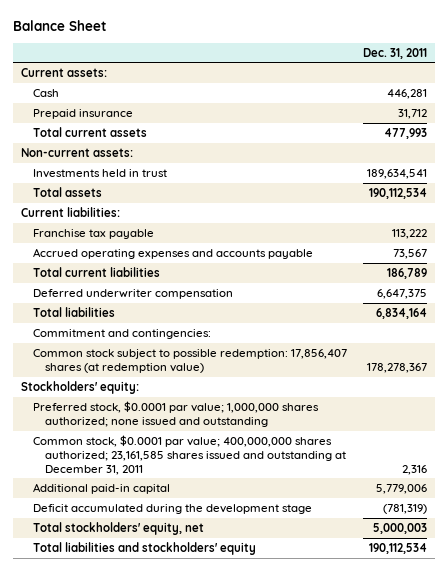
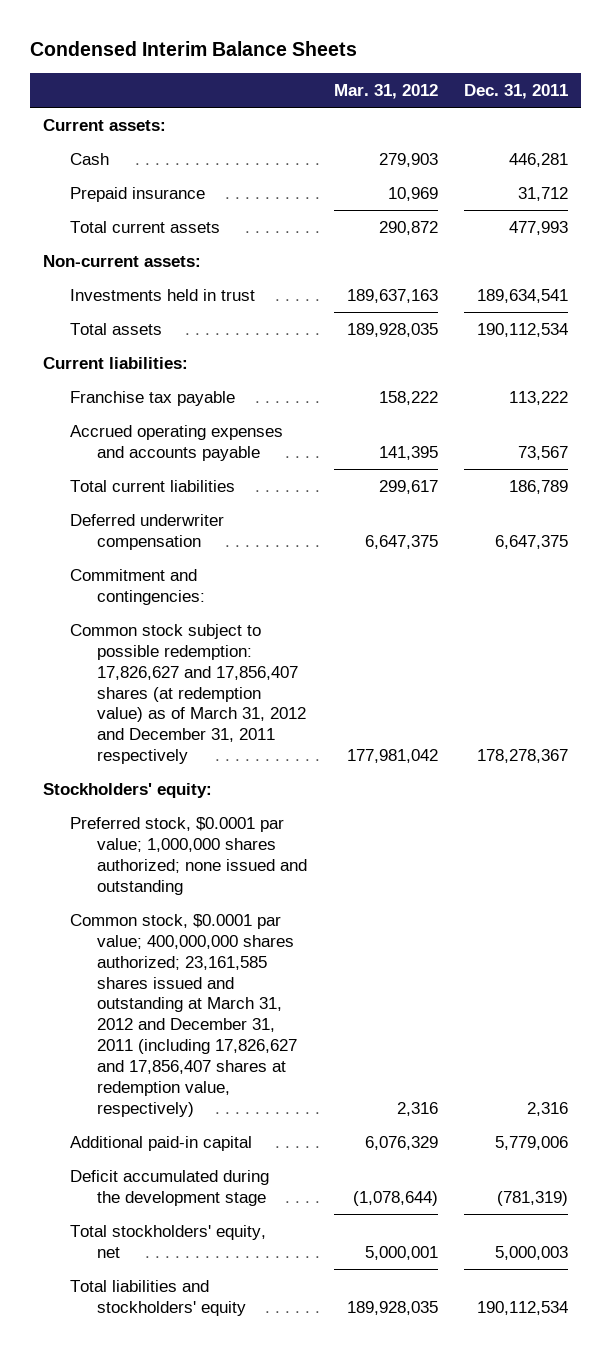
[12,19,107,31] Balance Sheet -> [29,40,357,56] Condensed Interim Balance Sheets
none -> [333,83,438,99] Mar. 31, 2012
[32,306,115,317] Total liabilities -> none
[32,348,347,373] Common stock subject to possible redemption: 17,856,407 shares (at redemption value) -> [69,623,307,765] Common stock subject to possible redemption: 17,826,627 and 17,856,407 shares (at redemption value) as of March 31, 2012 and December 31, 2011 respectively
[32,434,346,475] Common stock, $0.0001 par value; 400,000,000 shares authorized; 23,161,585 shares issued and outstanding at December 31, 2011 -> [69,913,298,1117] Common stock, $0.0001 par value; 400,000,000 shares authorized; 23,161,585 shares issued and outstanding at March 31, 2012 and December 31, 2011 (including 17,826,627 and 17,856,407 shares at redemption value, respectively)

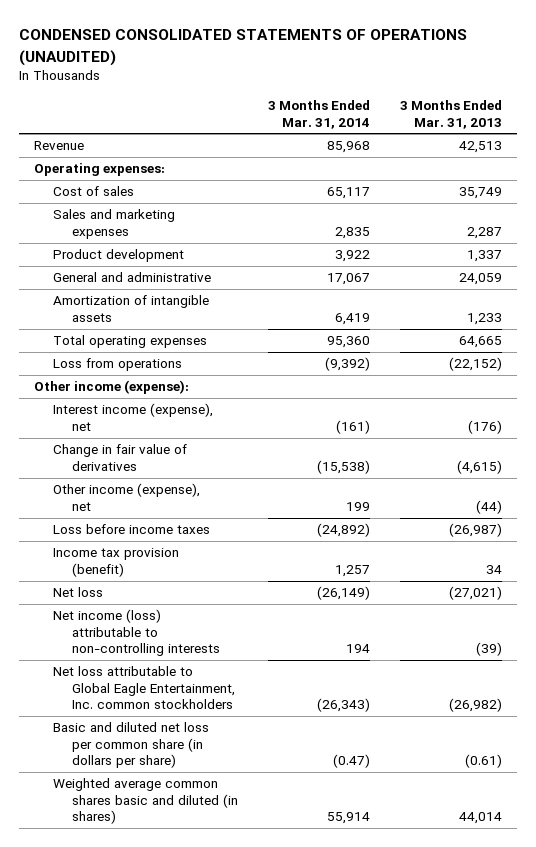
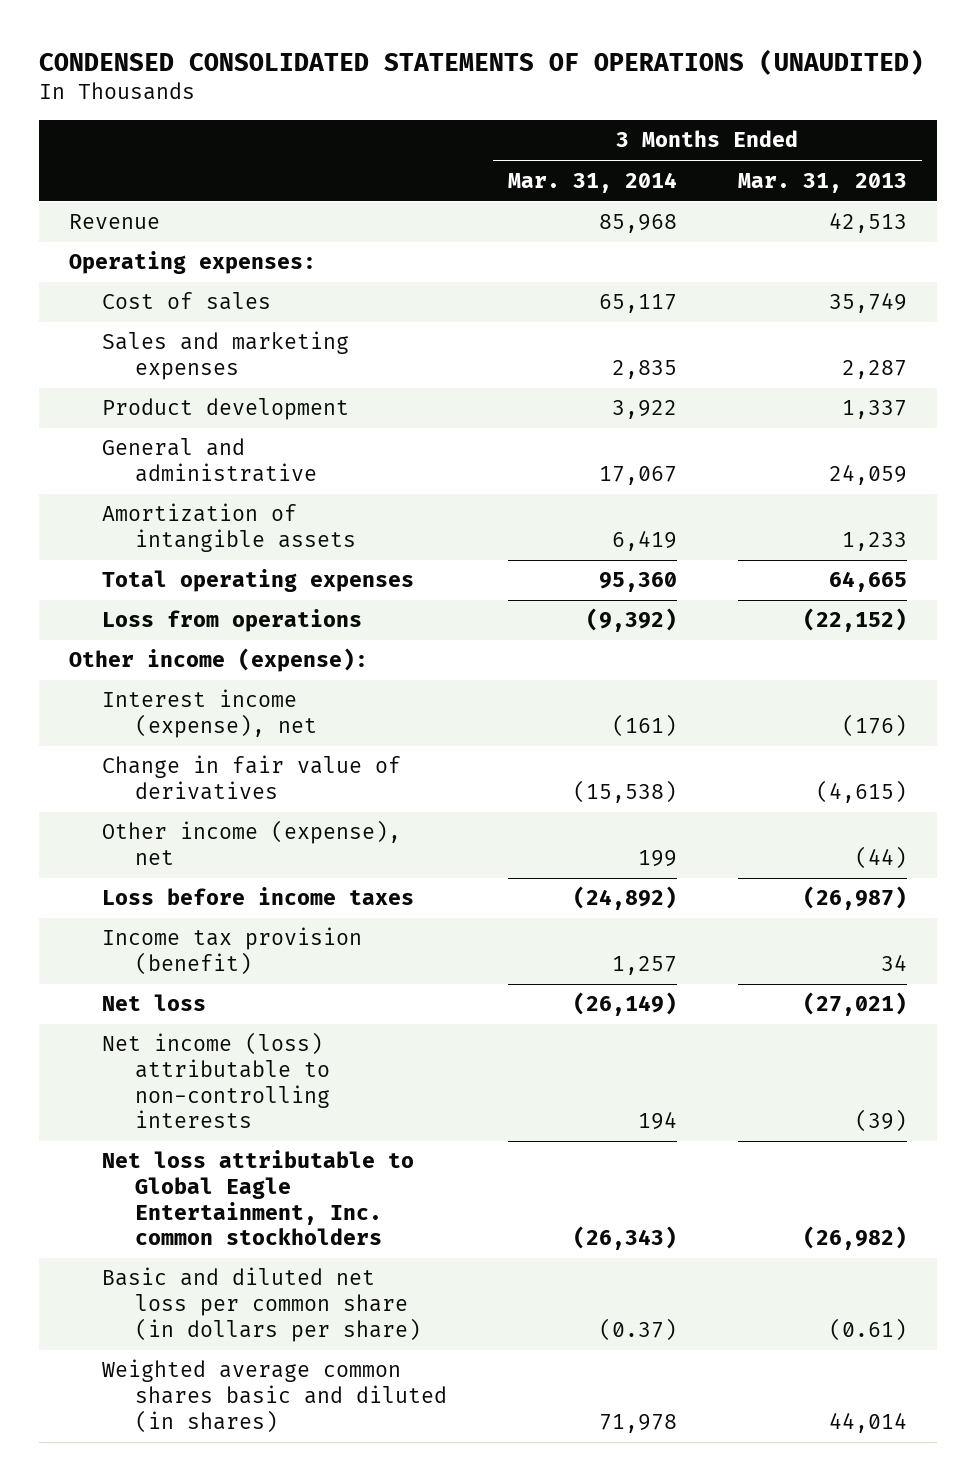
[332,754,370,769] (0.47) -> [598,1317,677,1341] (0.37)
[326,812,370,825] 55,914 -> [598,1413,677,1433] 71,978

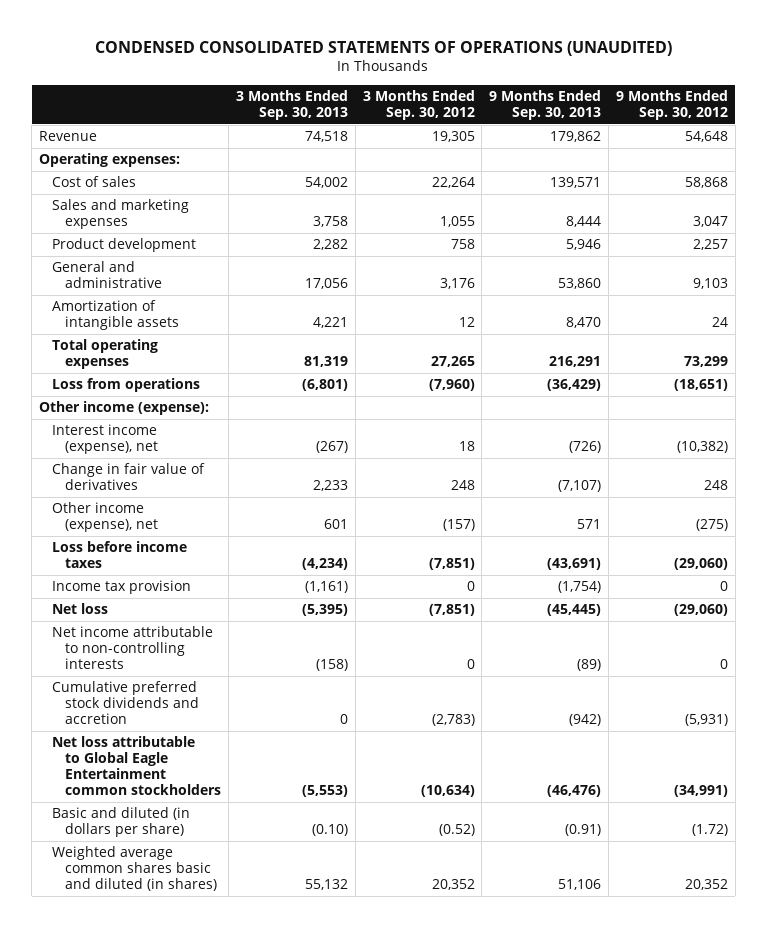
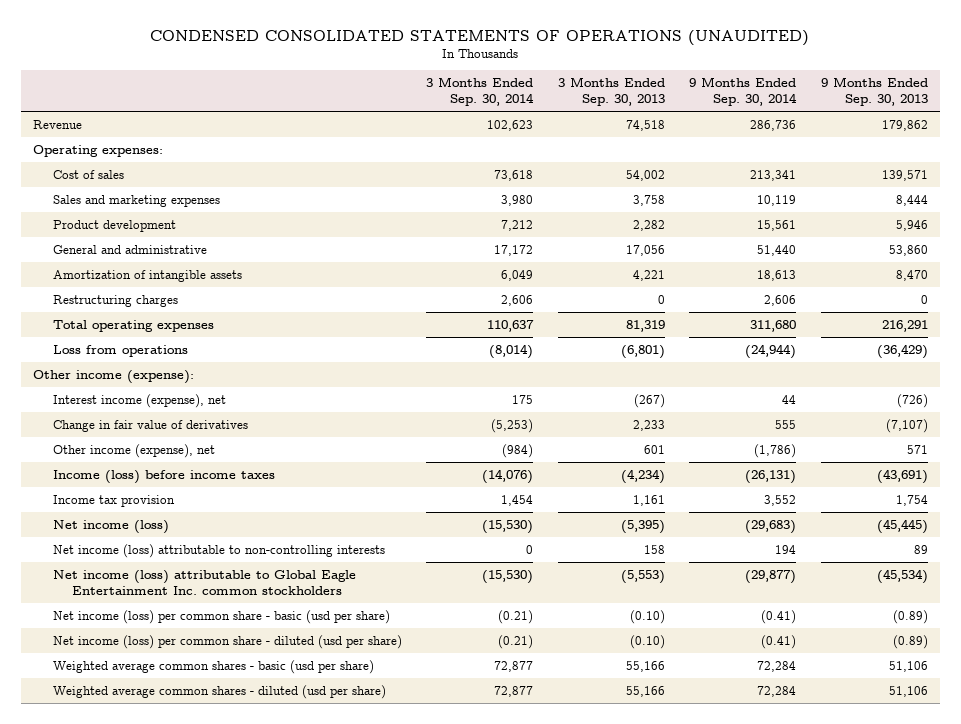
[362,90,475,121] 3 Months Ended Sep. 30, 2012 -> none
[615,90,728,121] 9 Months Ended Sep. 30, 2012 -> none
none -> [426,76,535,106] 3 Months Ended Sep. 30, 2014
none -> [689,76,798,106] 9 Months Ended Sep. 30, 2014
none -> [52,294,178,307] Restructuring charges
[52,681,200,725] Cumulative preferred stock dividends and accretion -> none
[52,807,191,838] Basic and diluted (in dollars per share) -> none
[52,846,218,892] Weighted average common shares basic and diluted (in shares) -> none
[52,541,188,569] Loss before income taxes -> [52,469,275,484] Income (loss) before income taxes
[305,581,349,594] (1,161) -> [632,494,665,506] 1,161
[558,581,602,594] (1,754) -> [895,494,928,506] 1,754
[52,603,109,615] Net loss -> [52,519,169,534] Net income (loss)
[52,626,214,670] Net income attributable to non-controlling interests -> [52,543,385,558] Net income (loss) attributable to non-controlling interests
[316,659,349,672] (158) -> [643,544,665,554] 158
[577,659,602,672] (89) -> [913,544,928,554] 89
[52,736,222,796] Net loss attributable to Global Eagle Entertainment common stockholders -> [52,569,356,595] Net income (loss) attributable to Global Eagle Entertainment Inc. common stockholders
[547,785,602,798] (46,476) -> [876,568,928,584] (45,534)
none -> [52,609,390,624] Net income (loss) per common share - basic (usd per share)
none -> [52,634,402,649] Net income (loss) per common share - diluted (usd per share)
none -> [52,659,374,674] Weighted average common shares - basic (usd per share)
none -> [52,684,386,699] Weighted average common shares - diluted (usd per share)

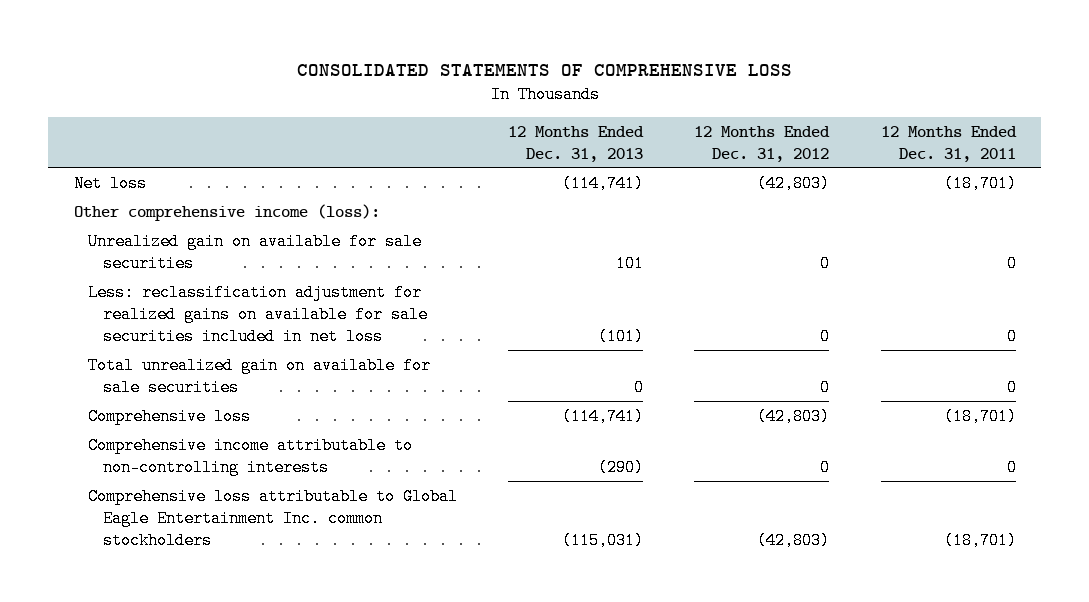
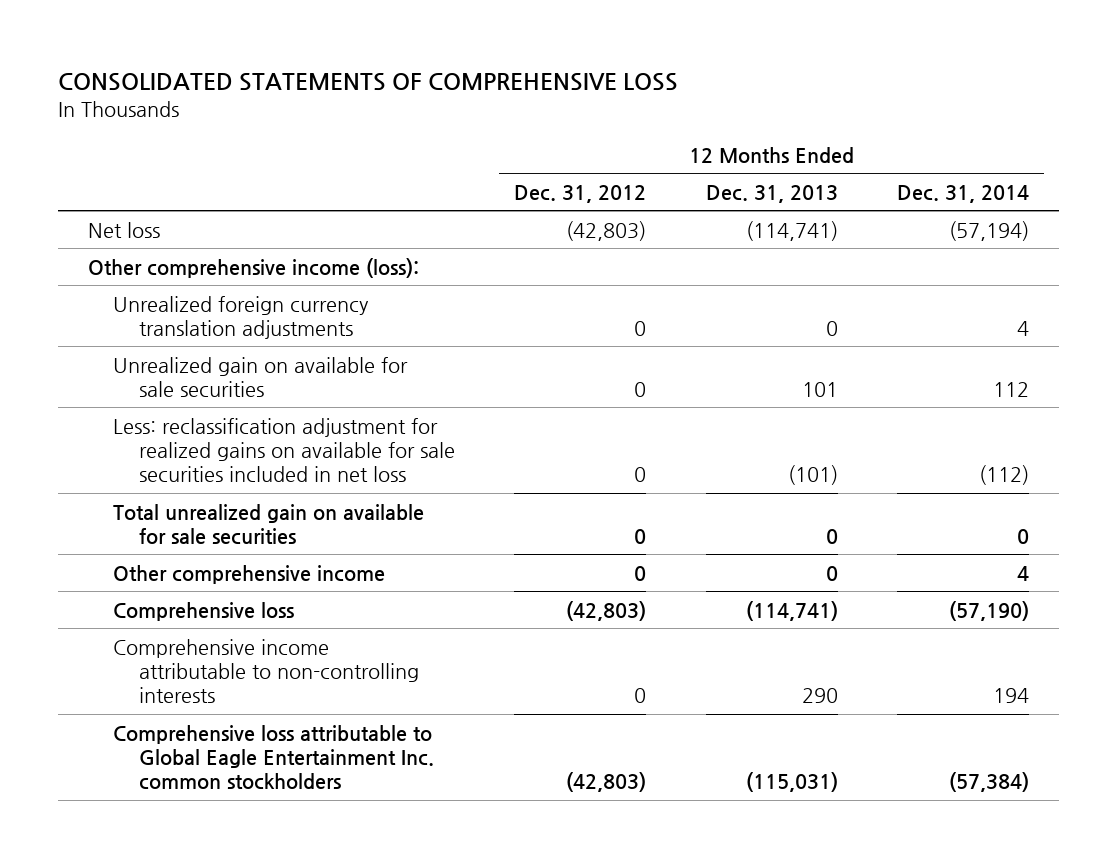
[880,125,1017,162] 12 Months Ended Dec. 31, 2011 -> none
none -> [896,184,1029,203] Dec. 31, 2014
none -> [113,295,370,339] Unrealized foreign currency translation adjustments
none -> [113,564,386,584] Other comprehensive income
[598,458,645,476] (290) -> [801,688,838,704] 290

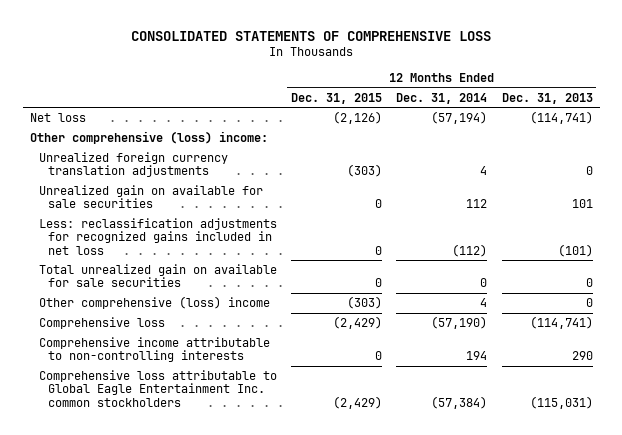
[514,184,647,203] Dec. 31, 2012 -> none
none -> [291,92,383,104] Dec. 31, 2015
[87,257,419,278] Other comprehensive income (loss): -> [29,131,268,145] Other comprehensive (loss) income:
[113,417,455,483] Less: reclassification adjustment for realized gains on available for sale securities included in net loss -> [38,218,277,255] Less: reclassification adjustments for recognized gains included in net loss
[113,564,386,584] Other comprehensive income -> [38,296,270,310] Other comprehensive (loss) income

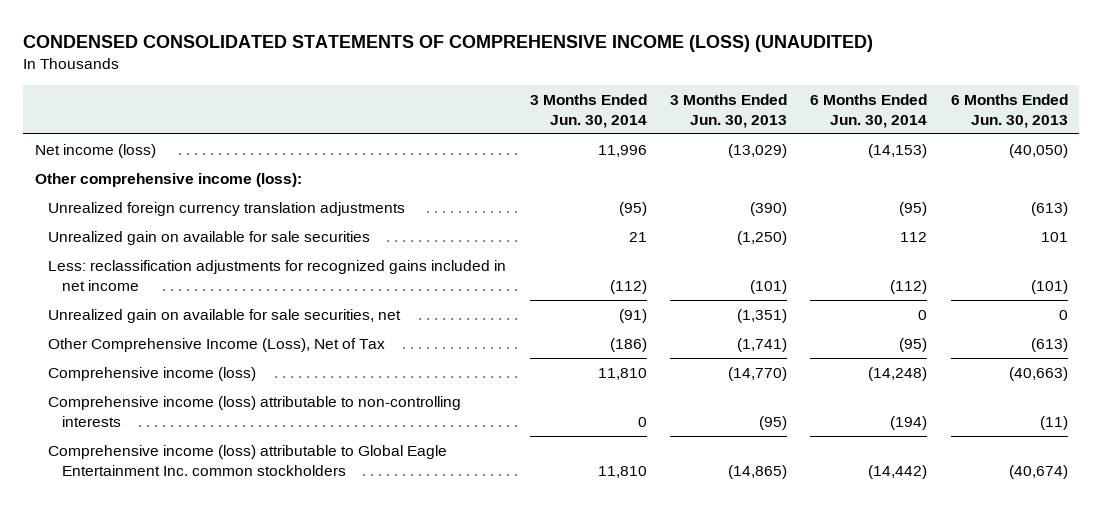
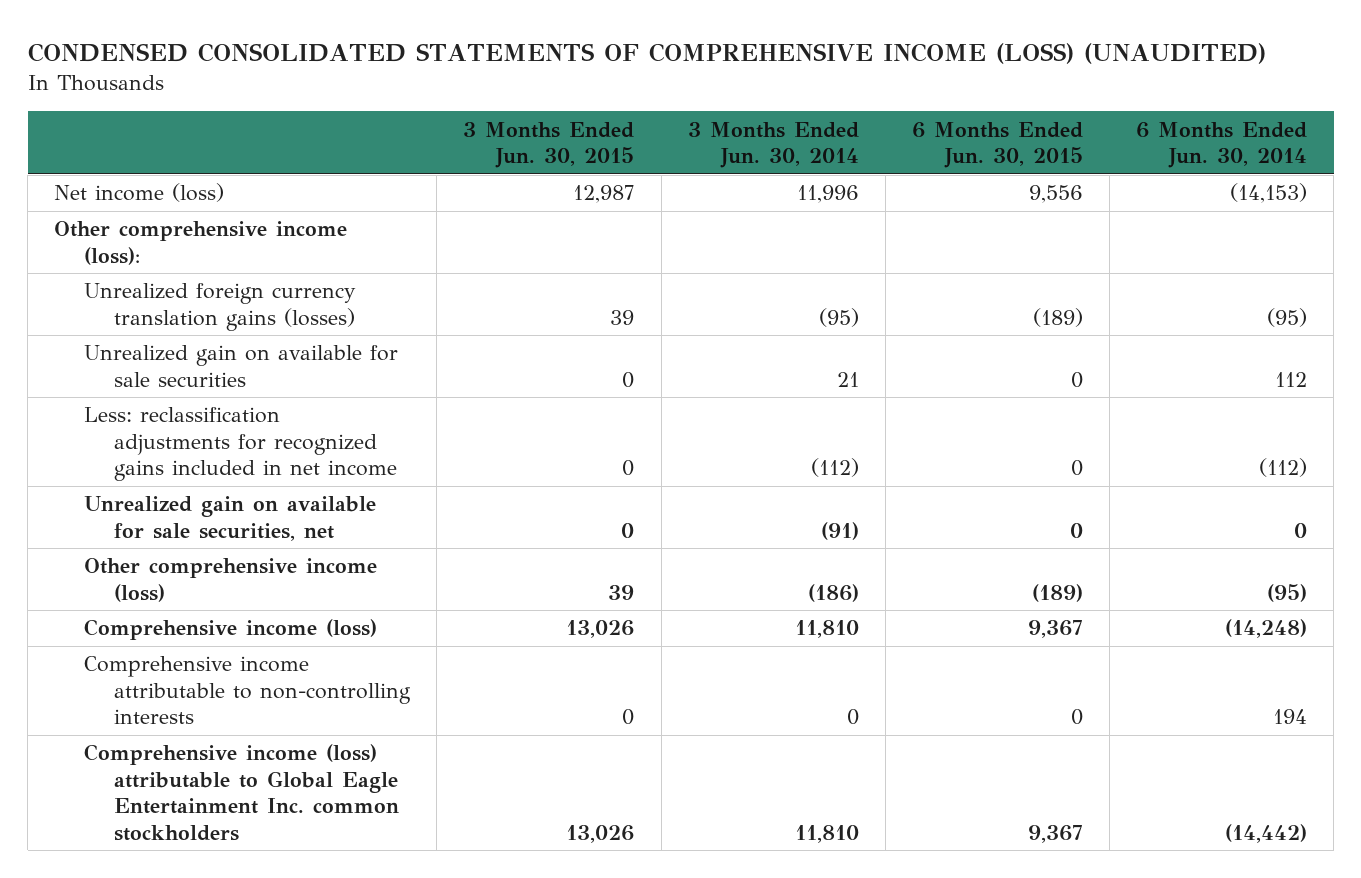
[669,93,787,128] 3 Months Ended Jun. 30, 2013 -> none
[950,93,1068,128] 6 Months Ended Jun. 30, 2013 -> none
none -> [463,121,635,168] 3 Months Ended Jun. 30, 2015
none -> [911,121,1083,168] 6 Months Ended Jun. 30, 2015
[48,201,406,216] Unrealized foreign currency translation adjustments -> [84,283,357,331] Unrealized foreign currency translation gains (losses)
[48,337,386,352] Other Comprehensive Income (Loss), Net of Tax -> [84,558,378,602] Other comprehensive income (loss)
[48,395,462,427] Comprehensive income (loss) attributable to non-controlling interests -> [84,656,412,725] Comprehensive income attributable to non-controlling interests
[890,415,928,430] (194) -> [1273,709,1308,725] 194

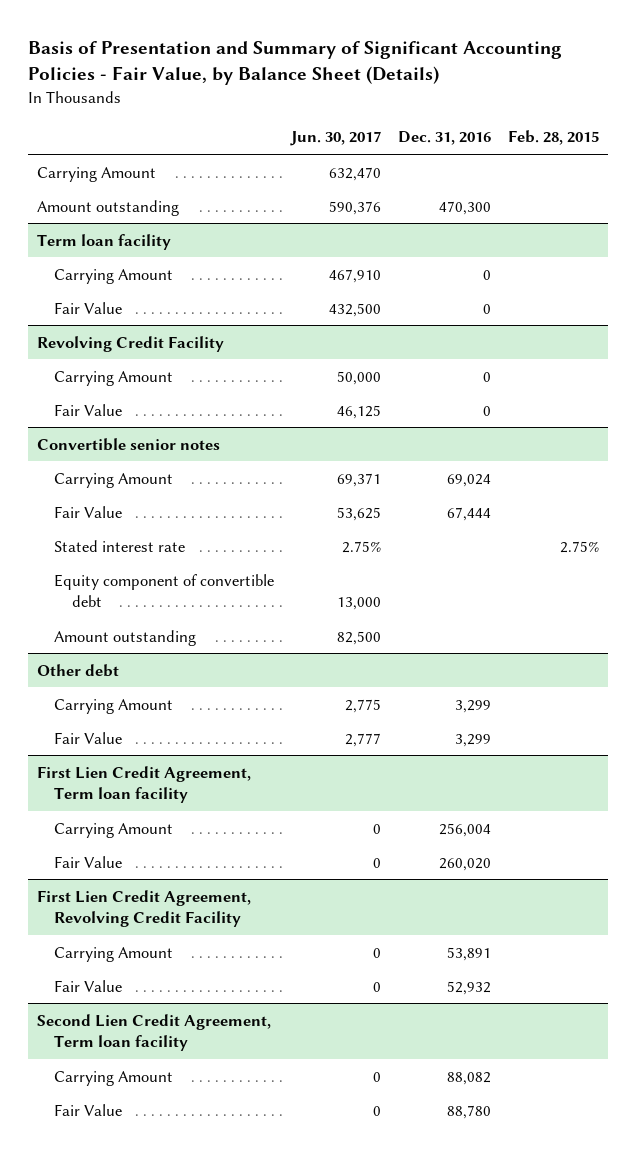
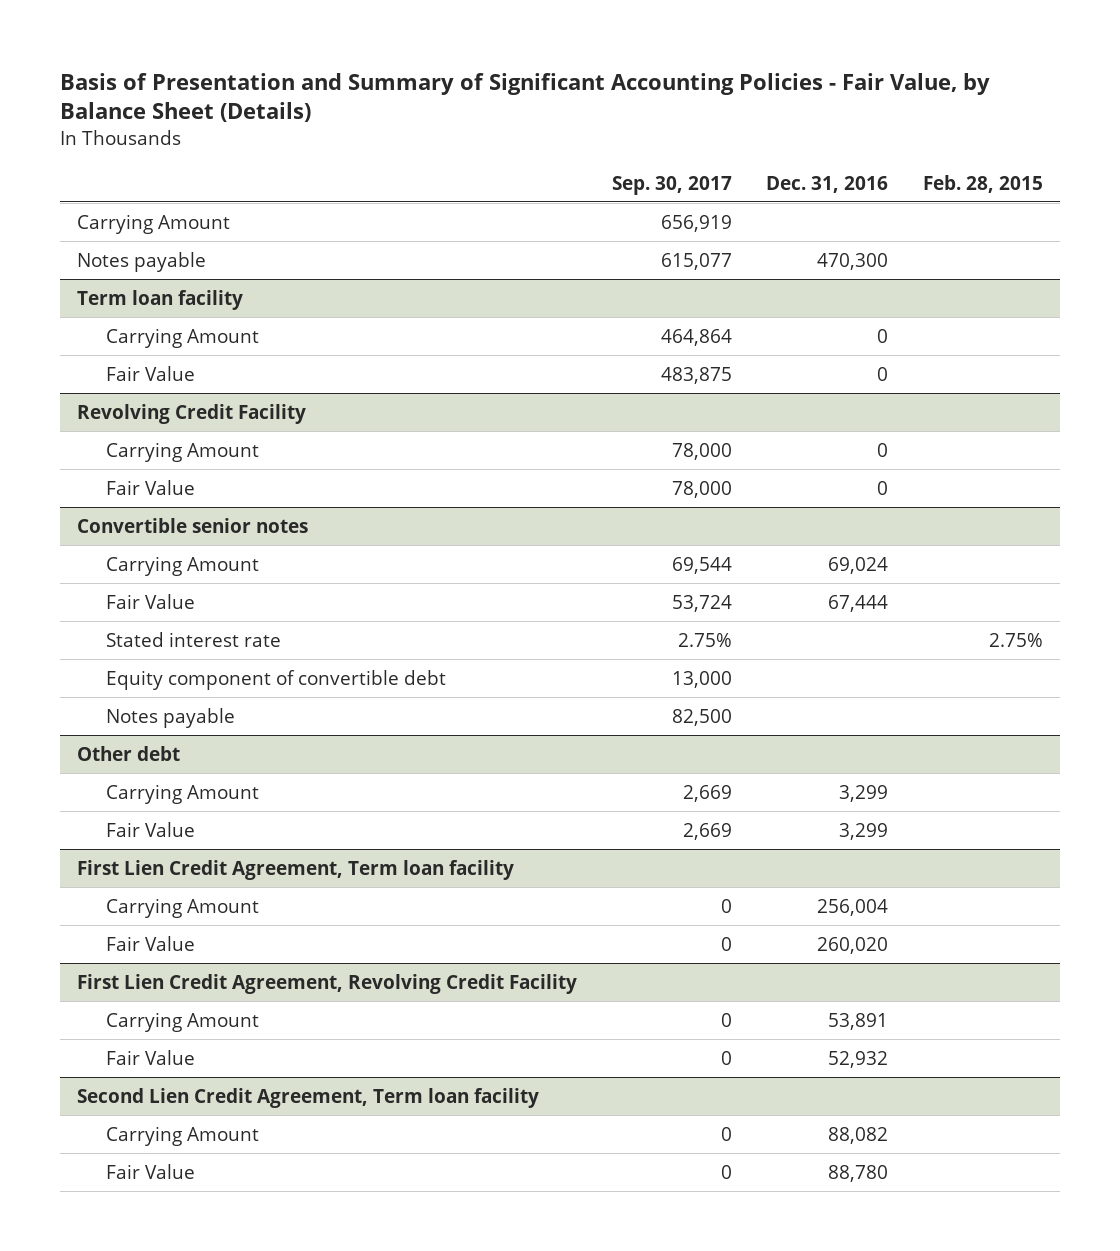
[290,131,382,147] Jun. 30, 2017 -> none
none -> [611,175,732,195] Sep. 30, 2017
[36,199,179,216] Amount outstanding -> [77,251,207,272] Notes payable
[54,629,197,646] Amount outstanding -> [105,707,235,728] Notes payable

